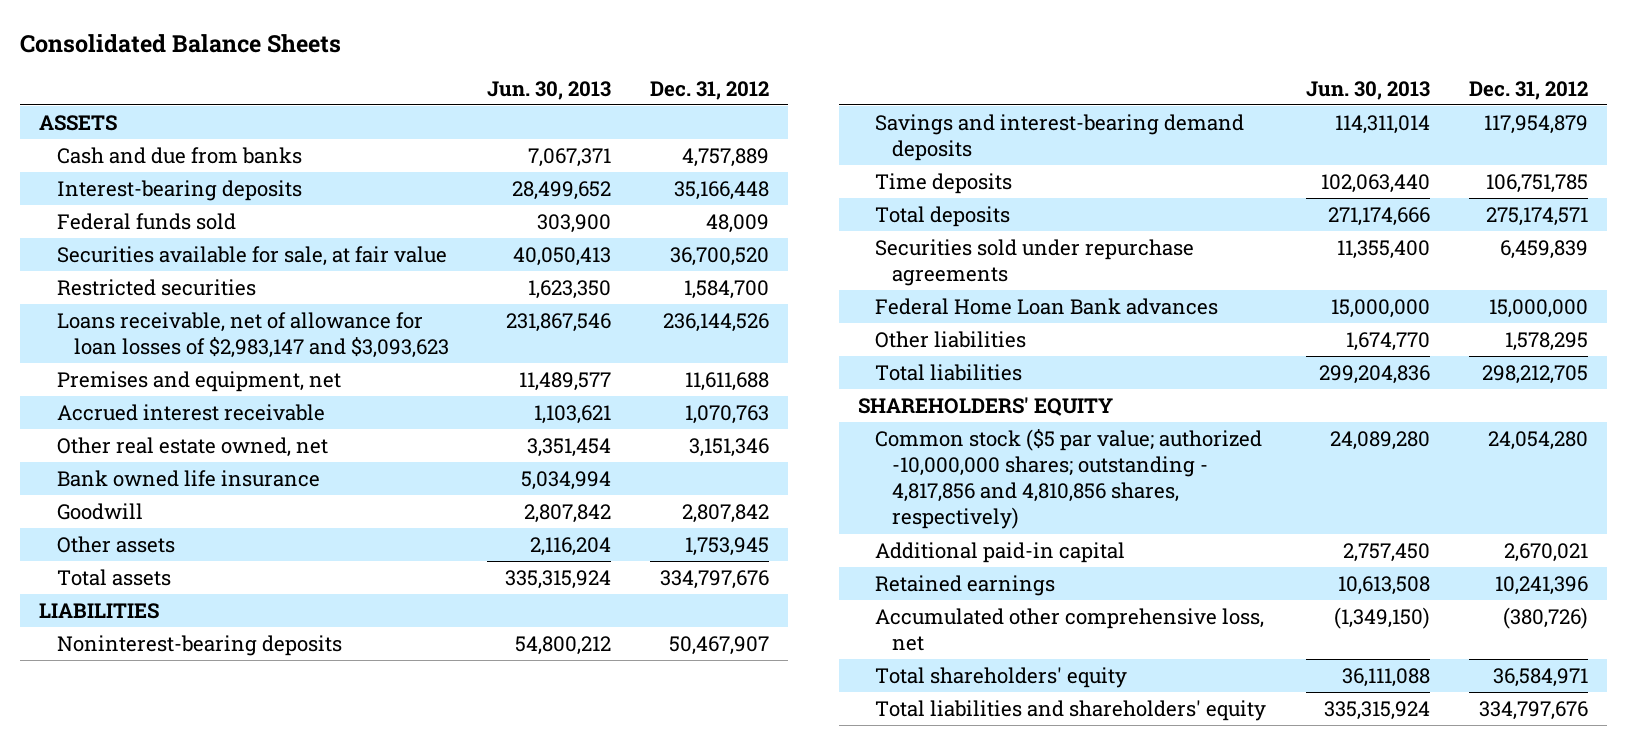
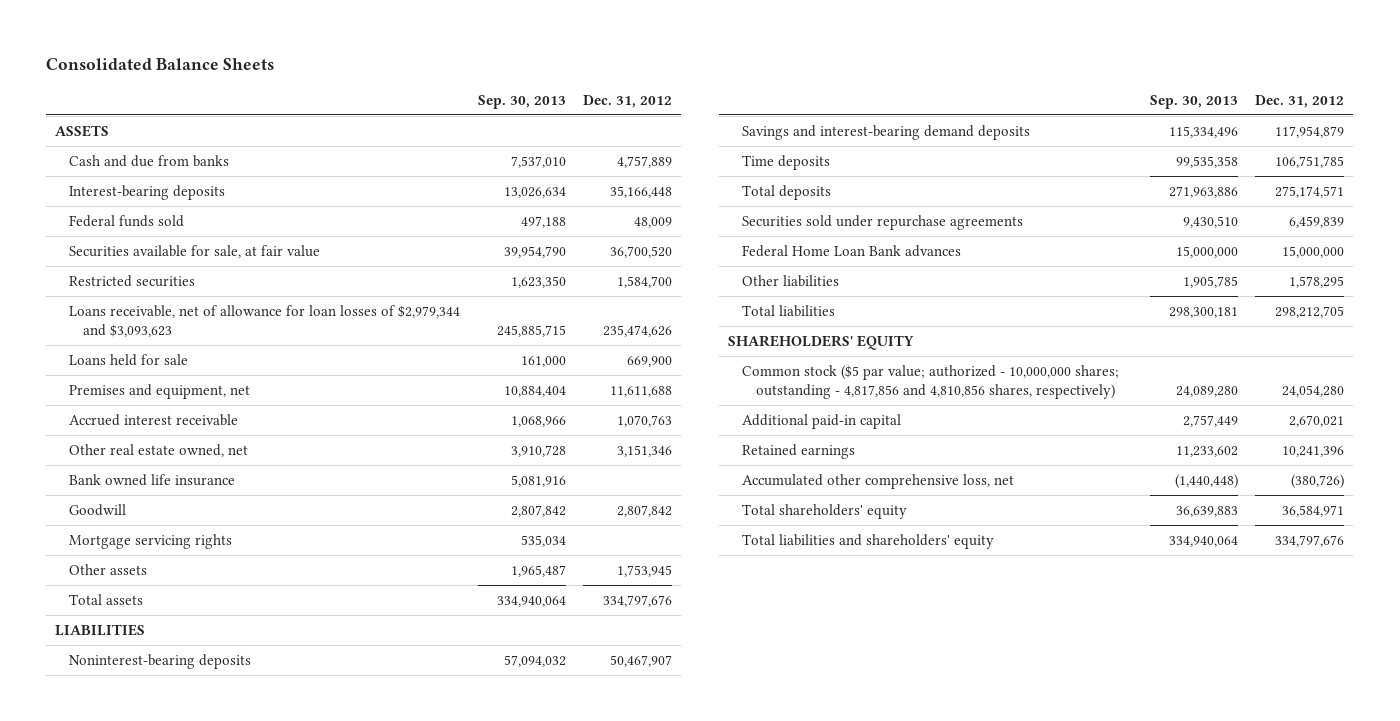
[487,80,612,100] Jun. 30, 2013 -> none
none -> [477,95,566,110] Sep. 30, 2013
[56,311,449,358] Loans receivable, net of allowance for loan losses of $2,983,147 and $3,093,623 -> [69,304,461,338] Loans receivable, net of allowance for loan losses of $2,979,344 and $3,093,623
[662,312,769,332] 236,144,526 -> [603,325,673,338] 235,474,626
none -> [69,353,189,366] Loans held for sale
none -> [69,533,233,549] Mortgage servicing rights
[875,428,1263,530] Common stock ($5 par value; authorized -10,000,000 shares; outstanding - 4,817,856 and 4,810,856 shares, respectively) -> [741,364,1119,400] Common stock ($5 par value; authorized - 10,000,000 shares; outstanding - 4,817,856 and 4,810,856 shares, respectively)

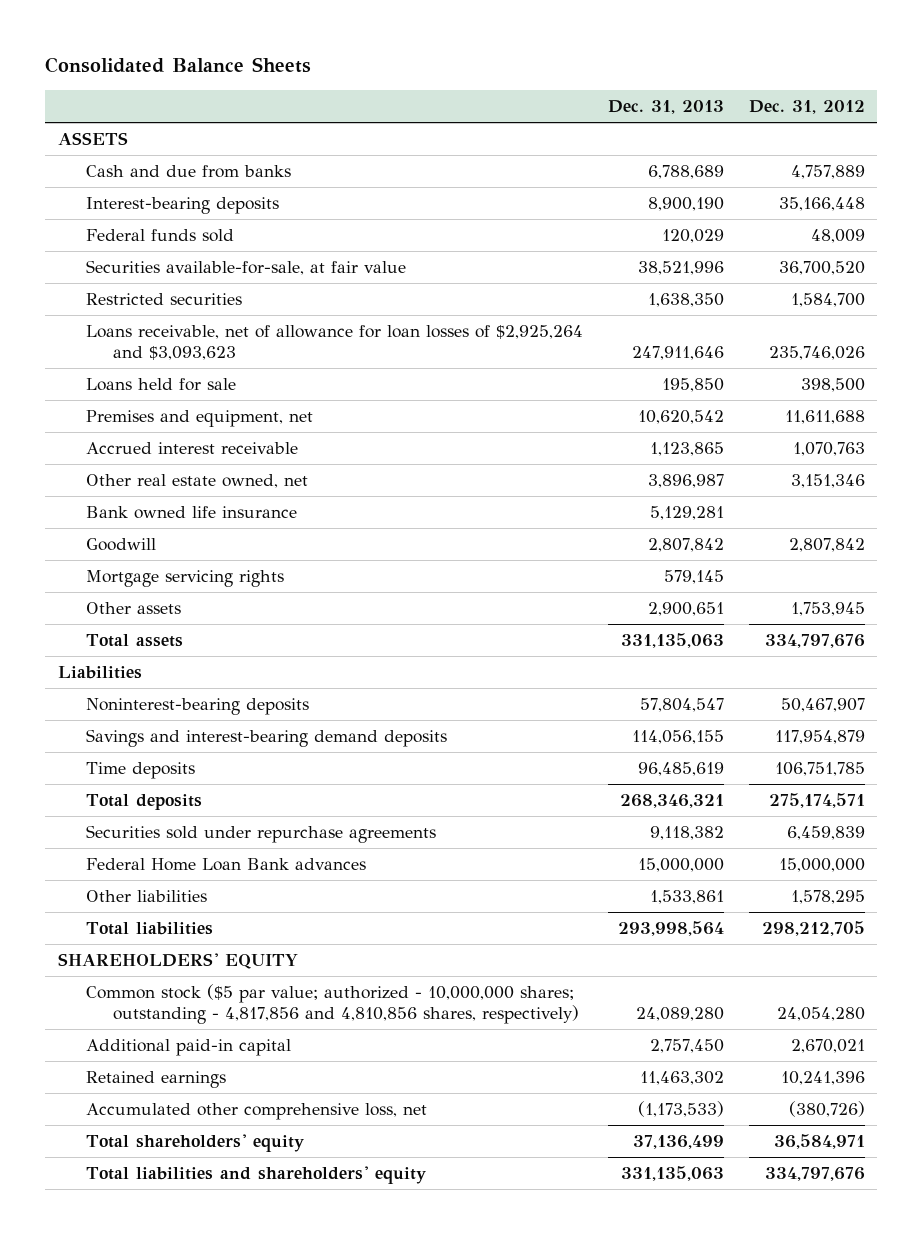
[477,95,566,110] Sep. 30, 2013 -> none
none -> [607,100,724,115] Dec. 31, 2013
[69,244,321,258] Securities available for sale, at fair value -> [85,260,406,276] Securities available-for-sale, at fair value
[69,304,461,338] Loans receivable, net of allowance for loan losses of $2,979,344 and $3,093,623 -> [85,325,583,360] Loans receivable, net of allowance for loan losses of $2,925,264 and $3,093,623
[603,325,673,338] 235,474,626 -> [768,345,865,360] 235,746,026
[627,355,673,367] 669,900 -> [800,378,865,393] 398,500
[55,623,146,636] LIABILITIES -> [57,666,142,680] Liabilities

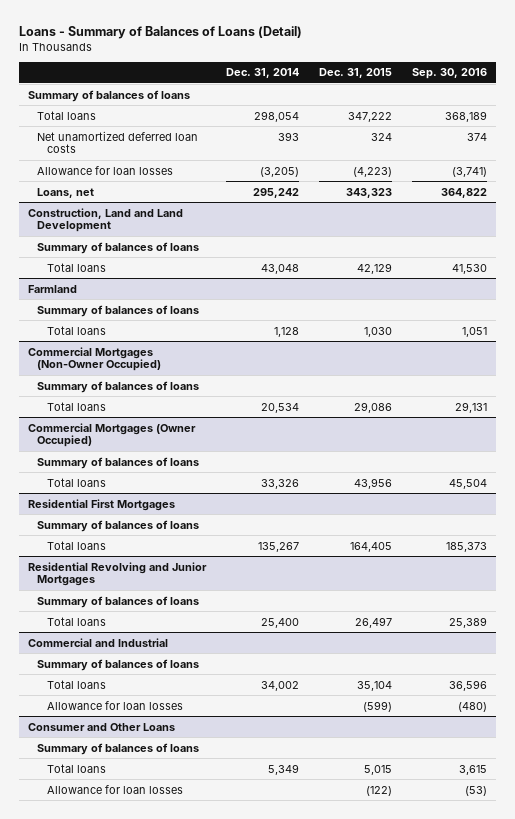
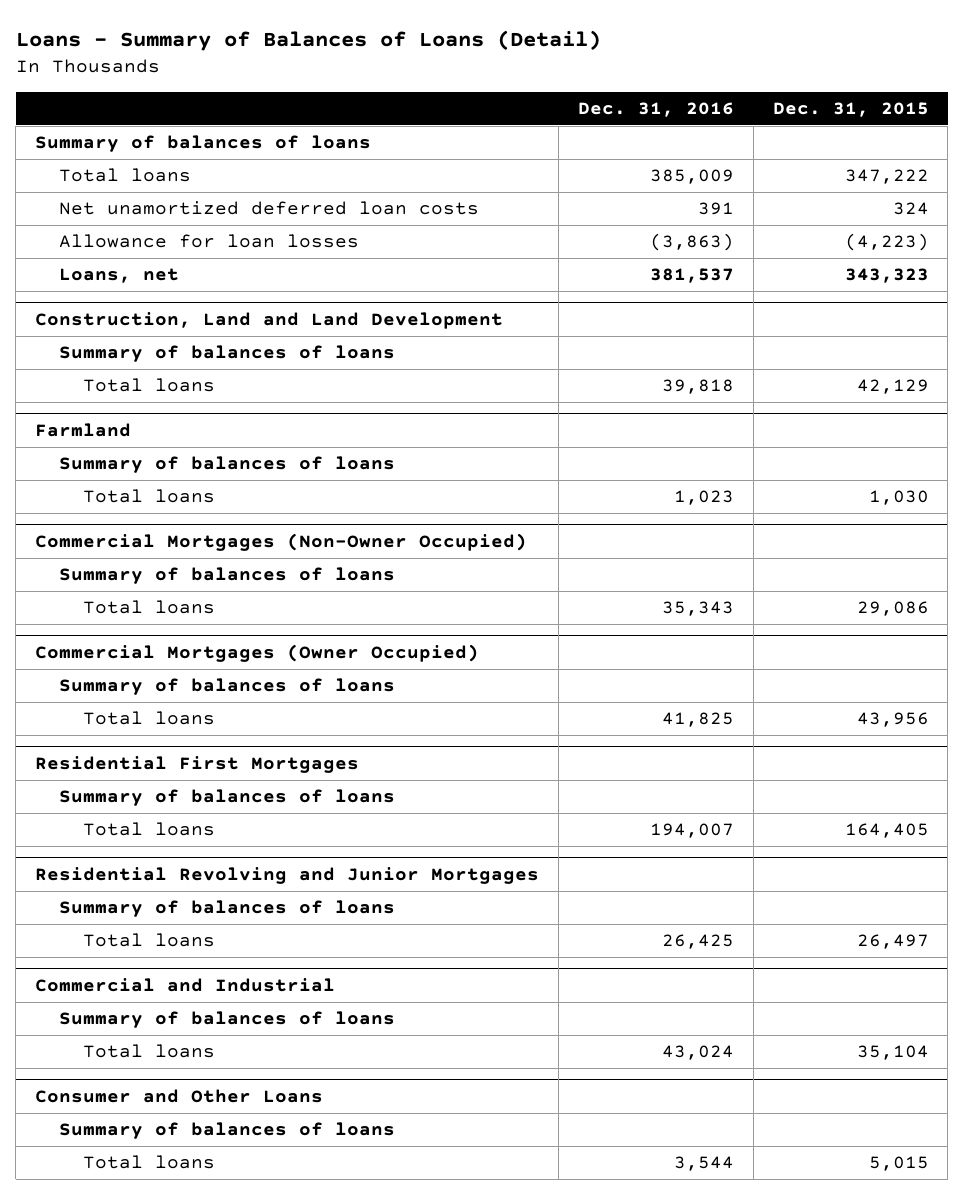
[226,68,300,79] Dec. 31, 2014 -> none
[411,68,487,80] Sep. 30, 2016 -> none
none -> [577,101,734,117] Dec. 31, 2016
[46,700,183,710] Allowance for loan losses -> none
[46,784,183,794] Allowance for loan losses -> none

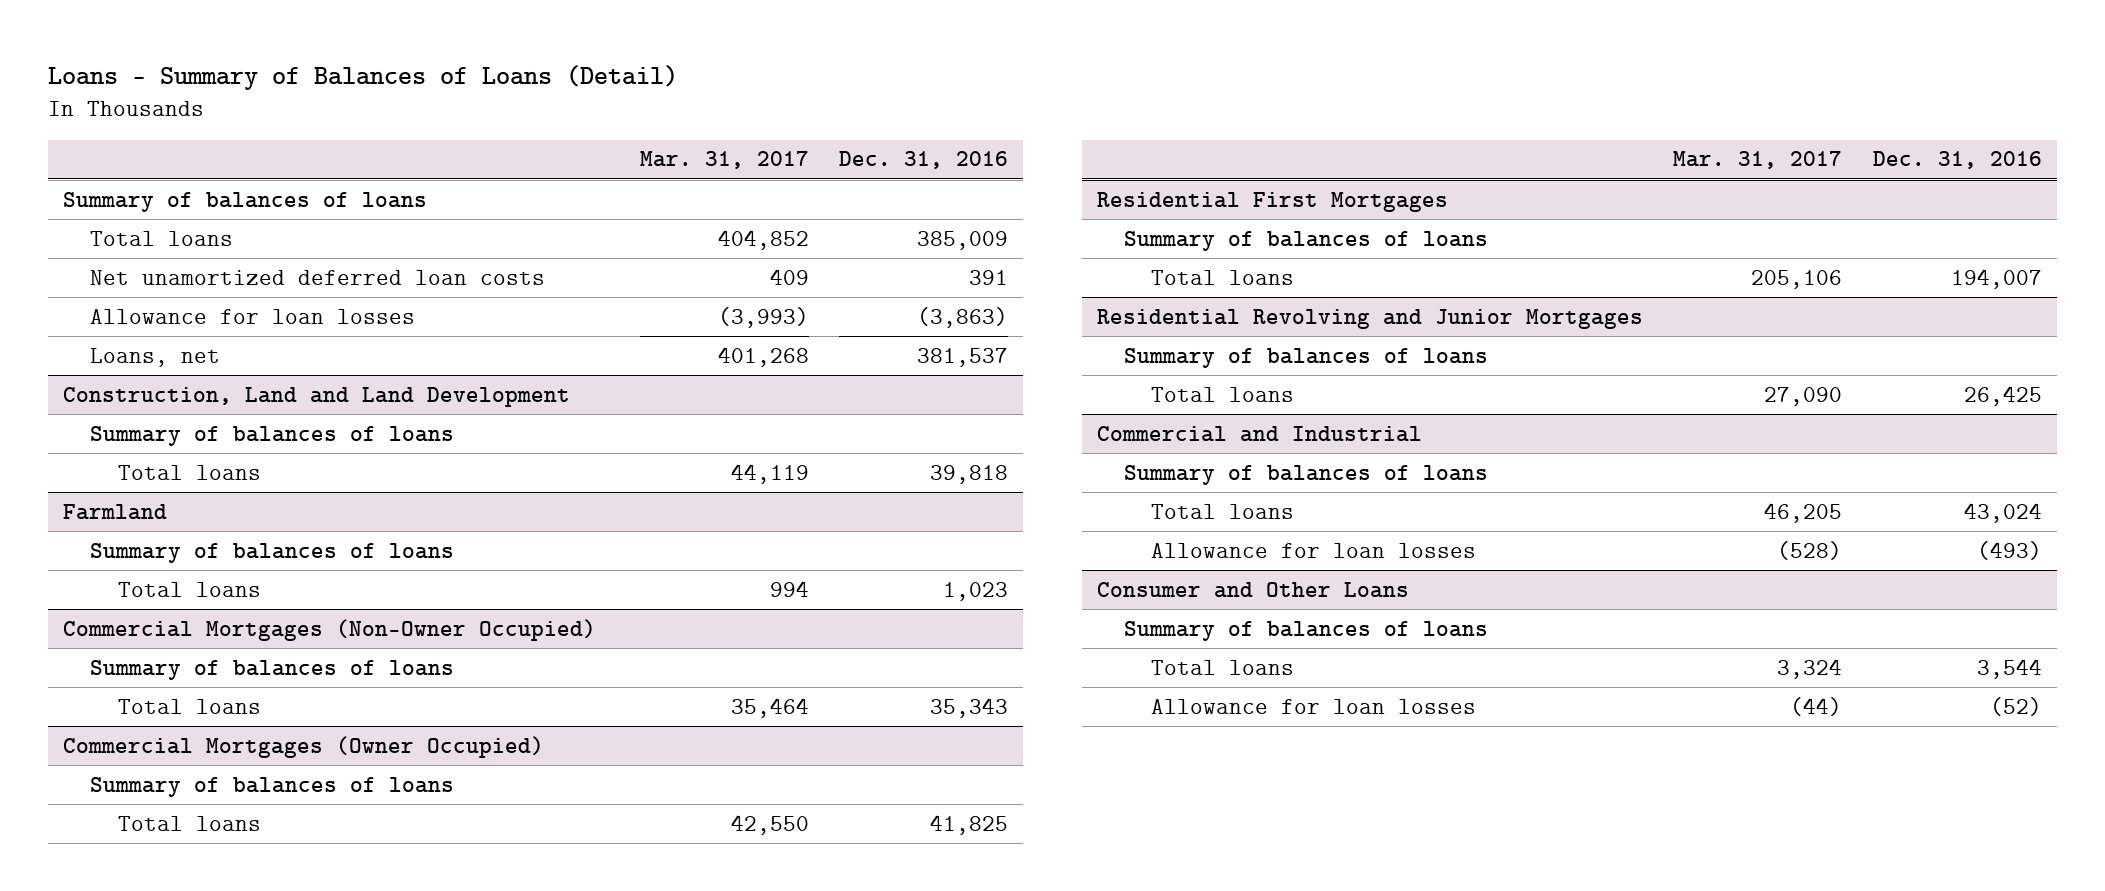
[772,101,929,117] Dec. 31, 2015 -> none
none -> [639,151,809,170] Mar. 31, 2017
none -> [1151,542,1477,558] Allowance for loan losses
none -> [1151,698,1477,714] Allowance for loan losses

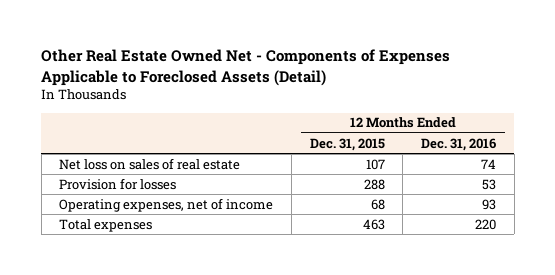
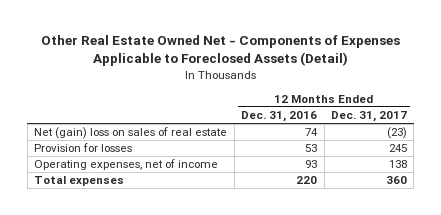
[309,137,385,151] Dec. 31, 2015 -> none
none -> [330,111,407,123] Dec. 31, 2017
[59,157,241,170] Net loss on sales of real estate -> [34,127,228,140] Net (gain) loss on sales of real estate

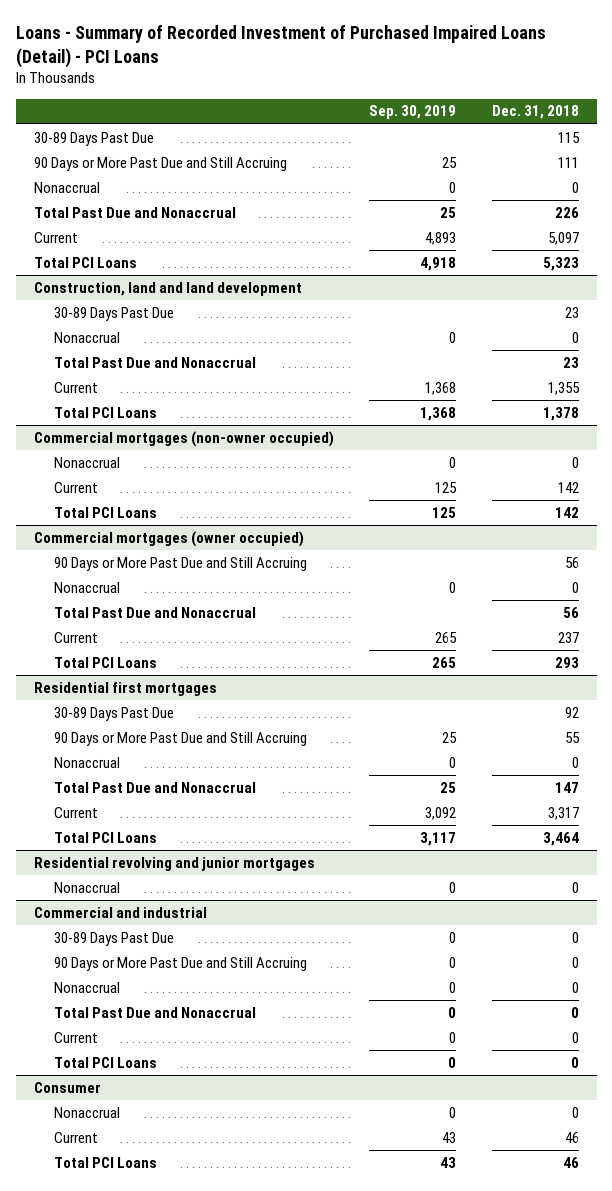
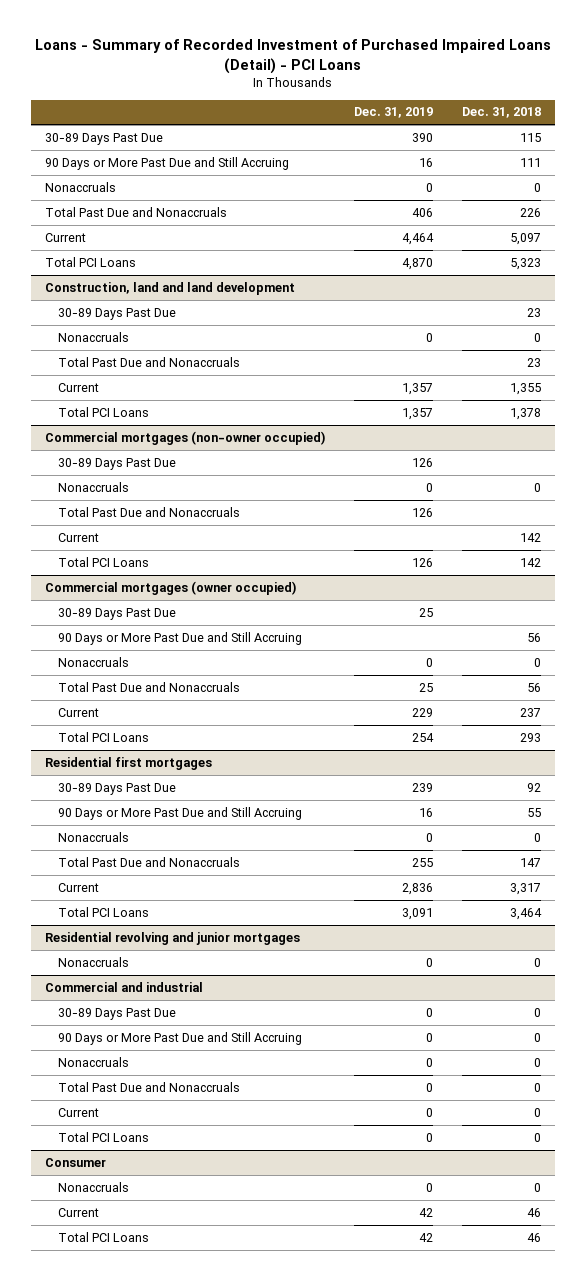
[369,105,457,120] Sep. 30, 2019 -> none
none -> [354,107,434,119] Dec. 31, 2019
[33,181,100,193] Nonaccrual -> [44,181,116,192] Nonaccruals
[33,206,236,218] Total Past Due and Nonaccrual -> [44,206,227,217] Total Past Due and Nonaccruals
[54,331,121,343] Nonaccrual -> [57,331,129,342] Nonaccruals
[54,356,257,368] Total Past Due and Nonaccrual -> [57,356,240,367] Total Past Due and Nonaccruals
none -> [57,457,176,470] 30-89 Days Past Due
[54,456,121,468] Nonaccrual -> [57,481,129,492] Nonaccruals
none -> [57,506,240,517] Total Past Due and Nonaccruals
none -> [57,607,176,620] 30-89 Days Past Due
[54,581,121,593] Nonaccrual -> [57,656,129,667] Nonaccruals
[54,606,257,618] Total Past Due and Nonaccrual -> [57,681,240,692] Total Past Due and Nonaccruals
[54,756,121,768] Nonaccrual -> [57,831,129,842] Nonaccruals
[54,781,257,793] Total Past Due and Nonaccrual -> [57,856,240,867] Total Past Due and Nonaccruals
[54,881,121,893] Nonaccrual -> [57,956,129,967] Nonaccruals
[54,981,121,993] Nonaccrual -> [57,1056,129,1067] Nonaccruals
[54,1006,257,1018] Total Past Due and Nonaccrual -> [57,1081,240,1092] Total Past Due and Nonaccruals
[54,1106,121,1118] Nonaccrual -> [57,1181,129,1192] Nonaccruals

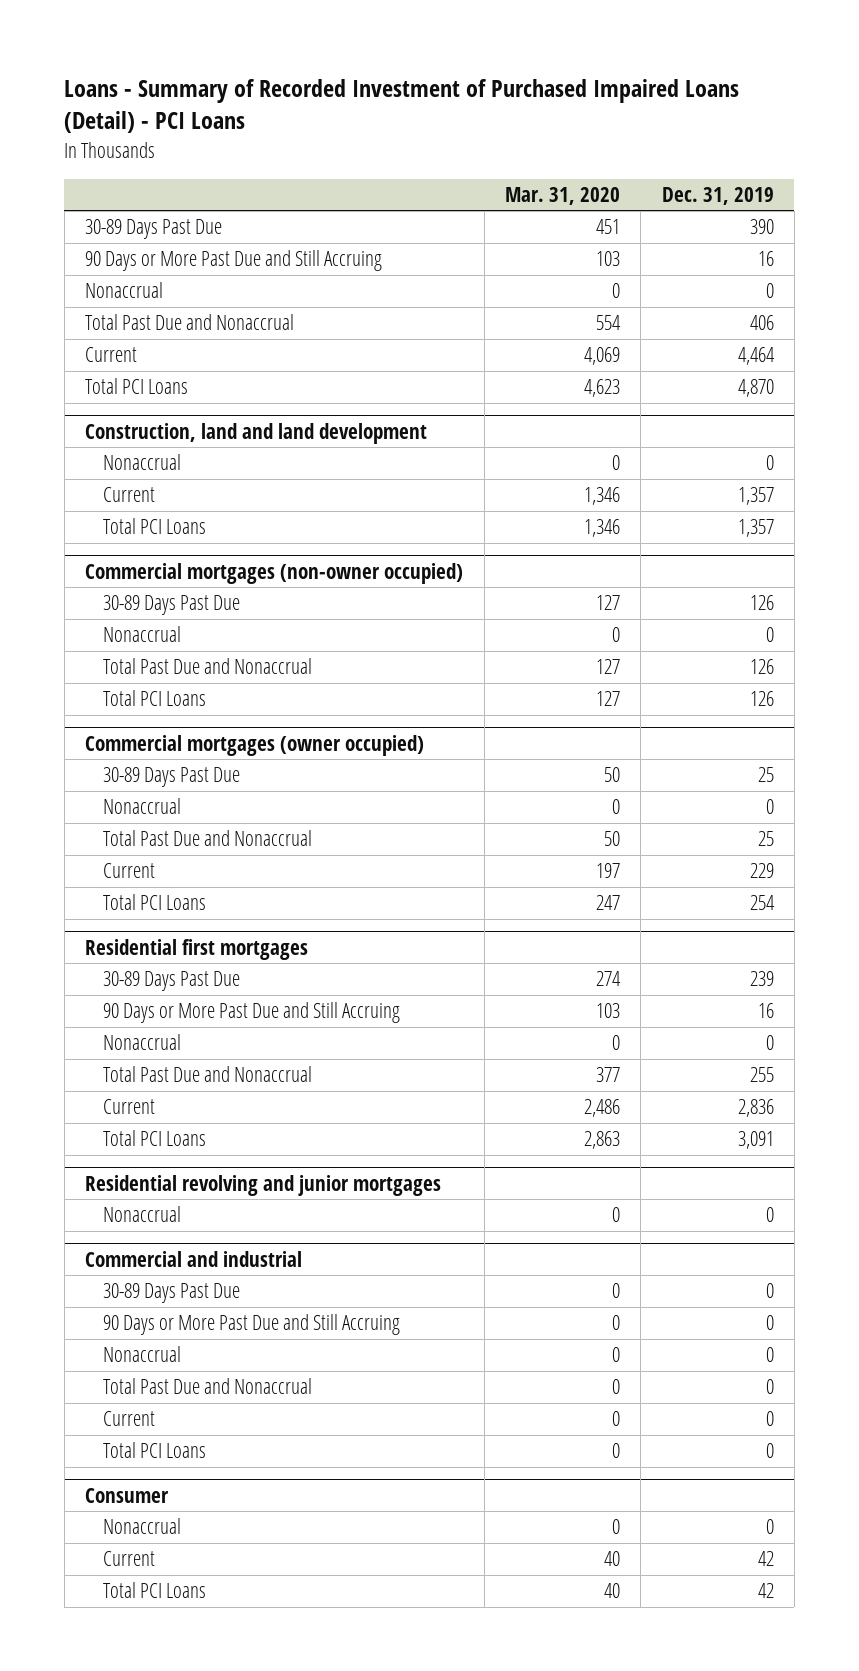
[461,107,541,119] Dec. 31, 2018 -> none
none -> [504,186,620,205] Mar. 31, 2020
[44,181,116,192] Nonaccruals -> [85,282,164,299] Nonaccrual
[44,206,227,217] Total Past Due and Nonaccruals -> [85,314,295,331] Total Past Due and Nonaccrual
[57,307,176,320] 30-89 Days Past Due -> none
[57,356,240,367] Total Past Due and Nonaccruals -> none
[57,331,129,342] Nonaccruals -> [103,454,182,471] Nonaccrual
[57,532,99,542] Current -> none
[57,481,129,492] Nonaccruals -> [103,626,182,643] Nonaccrual
[57,506,240,517] Total Past Due and Nonaccruals -> [103,658,313,675] Total Past Due and Nonaccrual
[57,631,302,645] 90 Days or More Past Due and Still Accruing -> none
[57,656,129,667] Nonaccruals -> [103,798,182,815] Nonaccrual
[57,681,240,692] Total Past Due and Nonaccruals -> [103,830,313,847] Total Past Due and Nonaccrual
[57,831,129,842] Nonaccruals -> [103,1034,182,1051] Nonaccrual
[57,856,240,867] Total Past Due and Nonaccruals -> [103,1066,313,1083] Total Past Due and Nonaccrual
[57,956,129,967] Nonaccruals -> [103,1206,182,1223] Nonaccrual
[57,1056,129,1067] Nonaccruals -> [103,1346,182,1363] Nonaccrual
[57,1081,240,1092] Total Past Due and Nonaccruals -> [103,1378,313,1395] Total Past Due and Nonaccrual
[57,1181,129,1192] Nonaccruals -> [103,1518,182,1535] Nonaccrual

